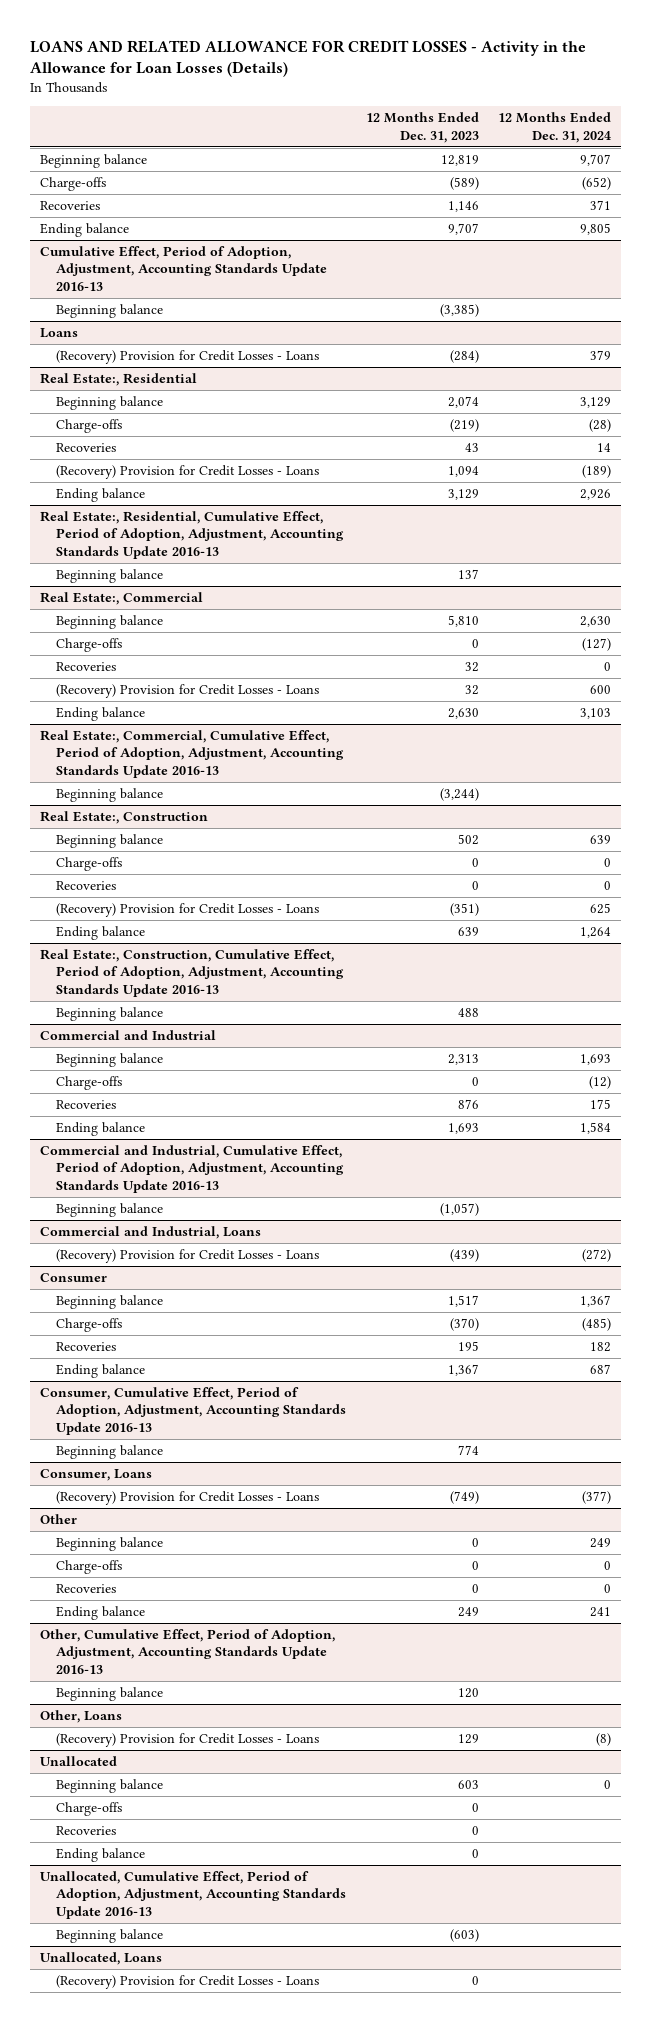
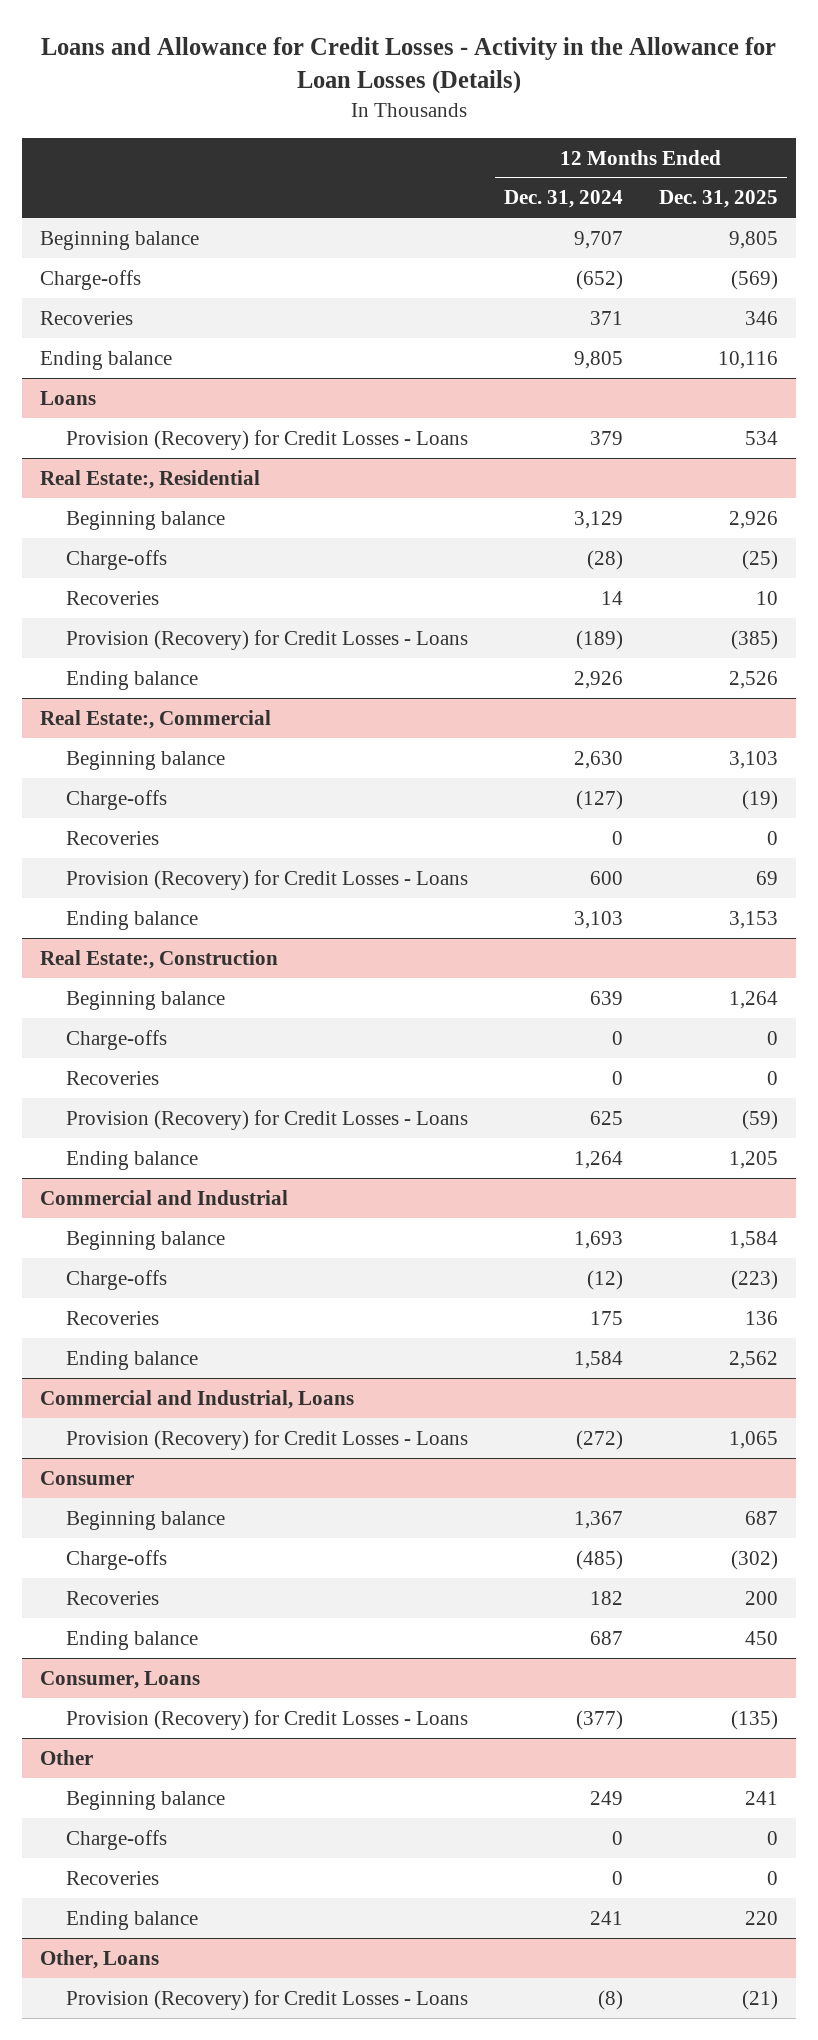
[30,39,587,78] LOANS AND RELATED ALLOWANCE FOR CREDIT LOSSES - Activity in the Allowance for Loan Losses (Details) -> [41,37,777,94] Loans and Allowance for Credit Losses - Activity in the Allowance for Loan Losses (Details)
[365,112,479,143] 12 Months Ended Dec. 31, 2023 -> none
none -> [658,190,778,209] Dec. 31, 2025
[40,245,327,291] Cumulative Effect, Period of Adoption, Adjustment, Accounting Standards Update 2016-13 -> none
[55,303,163,318] Beginning balance -> none
[55,349,319,364] (Recovery) Provision for Credit Losses - Loans -> [65,429,468,450] Provision (Recovery) for Credit Losses - Loans
[55,464,319,479] (Recovery) Provision for Credit Losses - Loans -> [65,629,468,650] Provision (Recovery) for Credit Losses - Loans
[40,510,344,559] Real Estate:, Residential, Cumulative Effect, Period of Adoption, Adjustment, Accounting Standards Update 2016-13 -> none
[55,568,163,583] Beginning balance -> none
[55,683,319,698] (Recovery) Provision for Credit Losses - Loans -> [65,869,468,890] Provision (Recovery) for Credit Losses - Loans
[40,729,344,778] Real Estate:, Commercial, Cumulative Effect, Period of Adoption, Adjustment, Accounting Standards Update 2016-13 -> none
[55,787,163,802] Beginning balance -> none
[55,902,319,917] (Recovery) Provision for Credit Losses - Loans -> [65,1109,468,1130] Provision (Recovery) for Credit Losses - Loans
[40,948,344,997] Real Estate:, Construction, Cumulative Effect, Period of Adoption, Adjustment, Accounting Standards Update 2016-13 -> none
[55,1006,163,1021] Beginning balance -> none
[40,1144,344,1193] Commercial and Industrial, Cumulative Effect, Period of Adoption, Adjustment, Accounting Standards Update 2016-13 -> none
[55,1202,163,1217] Beginning balance -> none
[55,1248,319,1263] (Recovery) Provision for Credit Losses - Loans -> [65,1429,468,1450] Provision (Recovery) for Credit Losses - Loans
[40,1386,346,1435] Consumer, Cumulative Effect, Period of Adoption, Adjustment, Accounting Standards Update 2016-13 -> none
[55,1444,163,1459] Beginning balance -> none
[55,1490,319,1505] (Recovery) Provision for Credit Losses - Loans -> [65,1709,468,1730] Provision (Recovery) for Credit Losses - Loans
[40,1628,336,1674] Other, Cumulative Effect, Period of Adoption, Adjustment, Accounting Standards Update 2016-13 -> none
[55,1686,163,1701] Beginning balance -> none
[40,1755,118,1766] Unallocated -> none
[55,1778,163,1793] Beginning balance -> none
[55,1801,122,1816] Charge-offs -> none
[55,1825,116,1835] Recoveries -> none
[55,1847,145,1862] Ending balance -> none
[40,1870,346,1919] Unallocated, Cumulative Effect, Period of Adoption, Adjustment, Accounting Standards Update 2016-13 -> none
[55,1928,163,1943] Beginning balance -> none
[40,1951,163,1965] Unallocated, Loans -> none
[55,1974,319,1989] (Recovery) Provision for Credit Losses - Loans -> none
[55,1732,319,1747] (Recovery) Provision for Credit Losses - Loans -> [65,1989,468,2010] Provision (Recovery) for Credit Losses - Loans

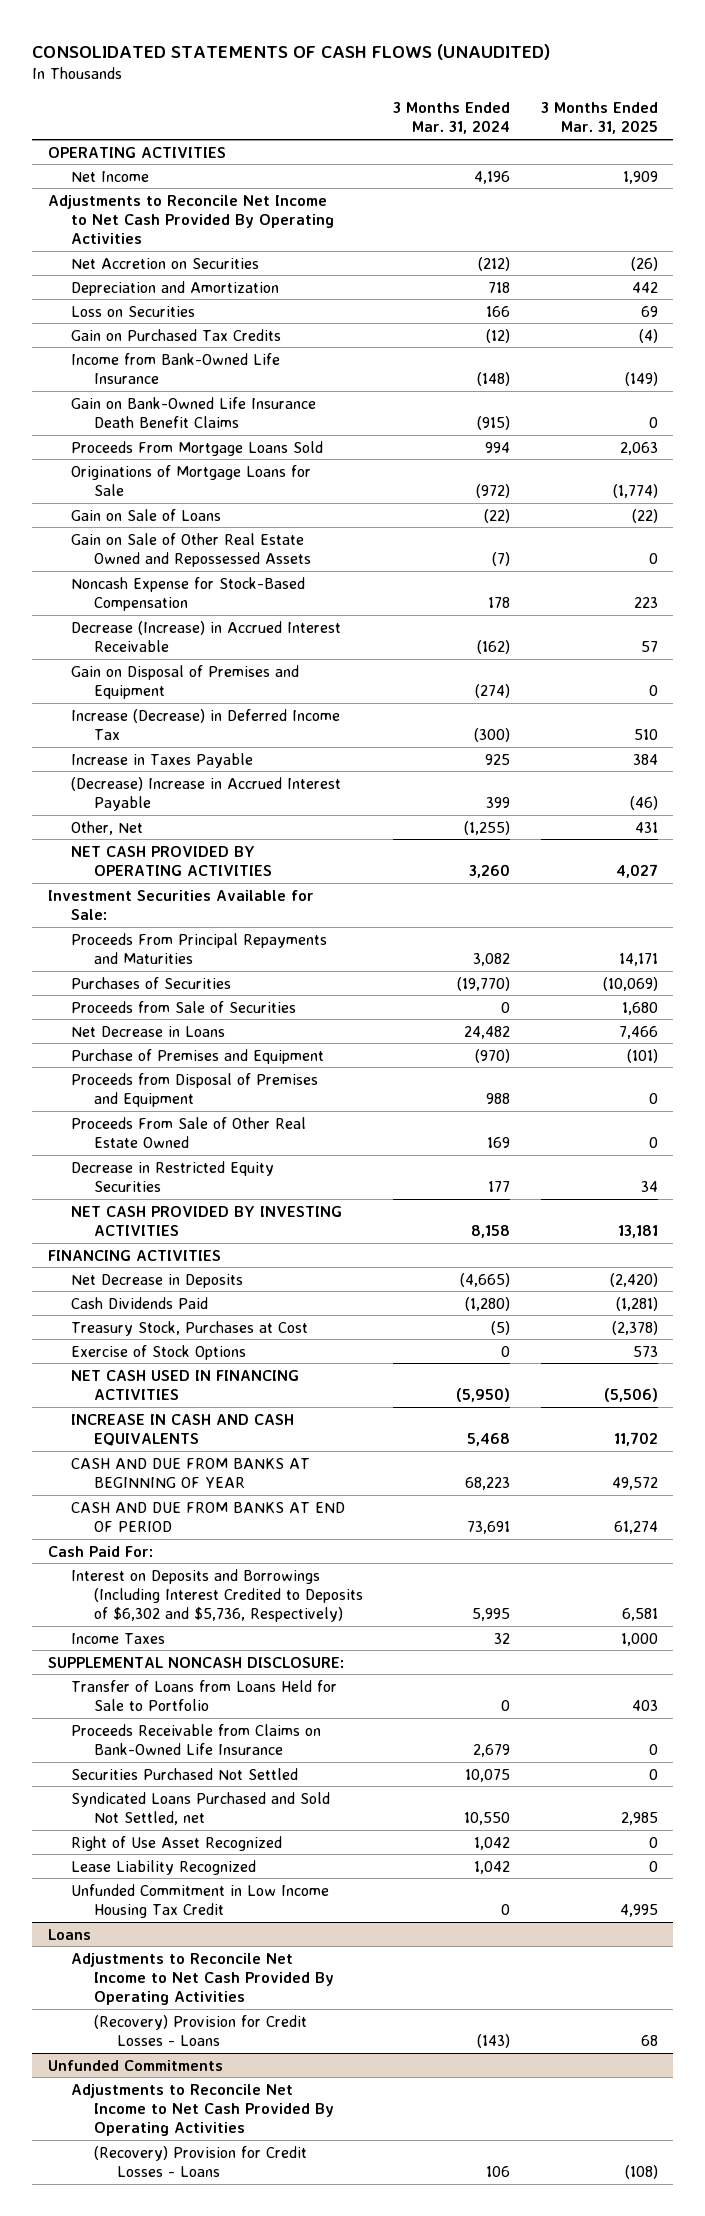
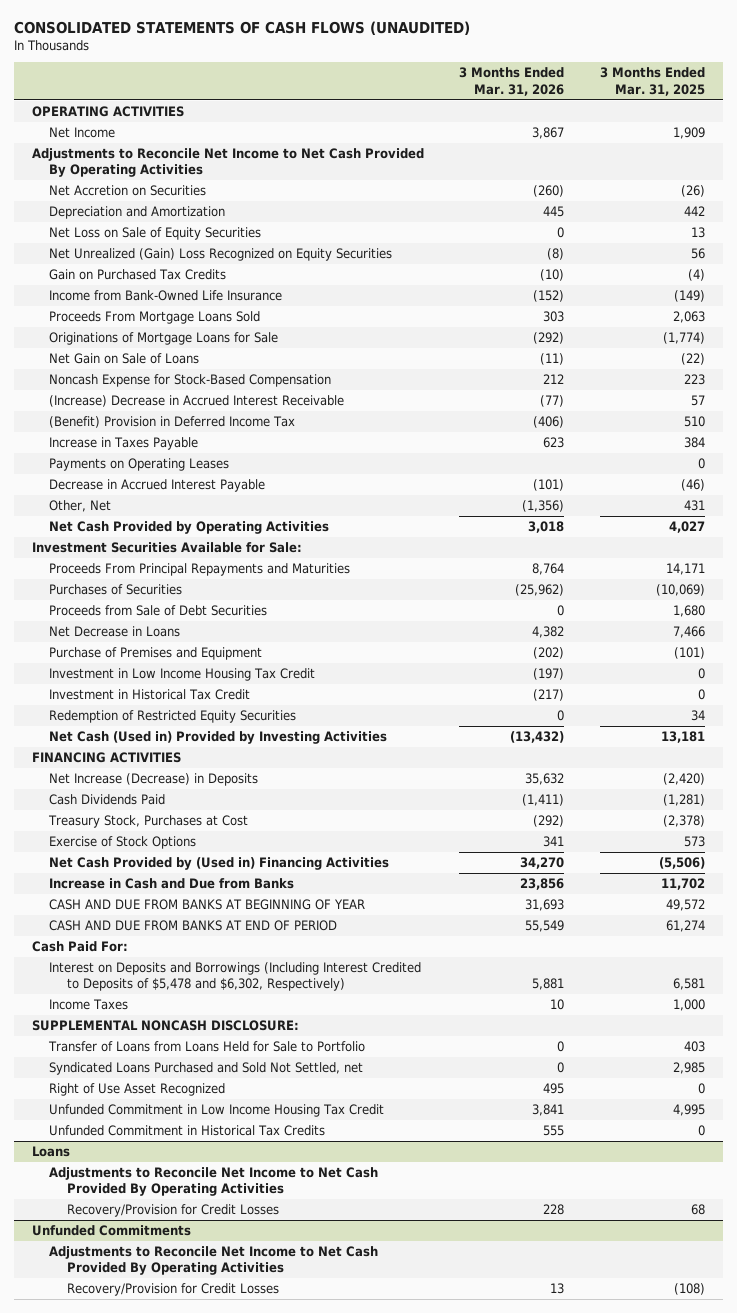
[393,102,511,135] 3 Months Ended Mar. 31, 2024 -> none
none -> [459,67,565,96] 3 Months Ended Mar. 31, 2026
[70,305,195,317] Loss on Securities -> none
none -> [49,227,262,241] Net Loss on Sale of Equity Securities
none -> [49,248,393,262] Net Unrealized (Gain) Loss Recognized on Equity Securities
[70,396,316,428] Gain on Bank-Owned Life Insurance Death Benefit Claims -> none
[70,532,312,567] Gain on Sale of Other Real Estate Owned and Repossessed Assets -> none
[70,508,221,521] Gain on Sale of Loans -> [49,353,200,365] Net Gain on Sale of Loans
[70,664,299,699] Gain on Disposal of Premises and Equipment -> none
[70,620,341,652] Decrease (Increase) in Accrued Interest Receivable -> [49,395,345,408] (Increase) Decrease in Accrued Interest Receivable
[70,708,340,740] Increase (Decrease) in Deferred Income Tax -> [49,416,296,429] (Benefit) Provision in Deferred Income Tax
none -> [49,458,230,472] Payments on Operating Leases
[70,776,341,811] (Decrease) Increase in Accrued Interest Payable -> [49,479,266,493] Decrease in Accrued Interest Payable
[70,845,273,876] NET CASH PROVIDED BY OPERATING ACTIVITIES -> [49,521,330,535] Net Cash Provided by Operating Activities
[70,1000,296,1013] Proceeds from Sale of Securities -> [49,605,268,617] Proceeds from Sale of Debt Securities
[70,1072,318,1107] Proceeds from Disposal of Premises and Equipment -> none
[70,1116,306,1148] Proceeds From Sale of Other Real Estate Owned -> none
[70,1160,274,1192] Decrease in Restricted Equity Securities -> none
none -> [49,668,316,682] Investment in Low Income Housing Tax Credit
none -> [49,689,251,701] Investment in Historical Tax Credit
none -> [49,710,297,724] Redemption of Restricted Equity Securities
[70,1205,342,1236] NET CASH PROVIDED BY INVESTING ACTIVITIES -> [49,731,388,745] Net Cash (Used in) Provided by Investing Activities
[70,1273,243,1288] Net Decrease in Deposits -> [49,773,259,787] Net Increase (Decrease) in Deposits
[70,1369,299,1400] NET CASH USED IN FINANCING ACTIVITIES -> [49,857,390,871] Net Cash Provided by (Used in) Financing Activities
[70,1413,294,1446] INCREASE IN CASH AND CASH EQUIVALENTS -> [49,878,295,890] Increase in Cash and Due from Banks
[70,1568,364,1623] Interest on Deposits and Borrowings (Including Interest Credited to Deposits of $6,302 and $5,736, Respectively) -> [49,962,422,992] Interest on Deposits and Borrowings (Including Interest Credited to Deposits of $5,478 and $6,302, Respectively)
[70,1723,321,1755] Proceeds Receivable from Claims on Bank-Owned Life Insurance -> none
[70,1767,298,1780] Securities Purchased Not Settled -> none
[70,1859,256,1875] Lease Liability Recognized -> none
none -> [49,1125,326,1137] Unfunded Commitment in Historical Tax Credits
[94,2014,308,2046] (Recovery) Provision for Credit Losses - Loans -> [66,1204,279,1218] Recovery/Provision for Credit Losses
[94,2145,308,2177] (Recovery) Provision for Credit Losses - Loans -> [66,1283,279,1297] Recovery/Provision for Credit Losses

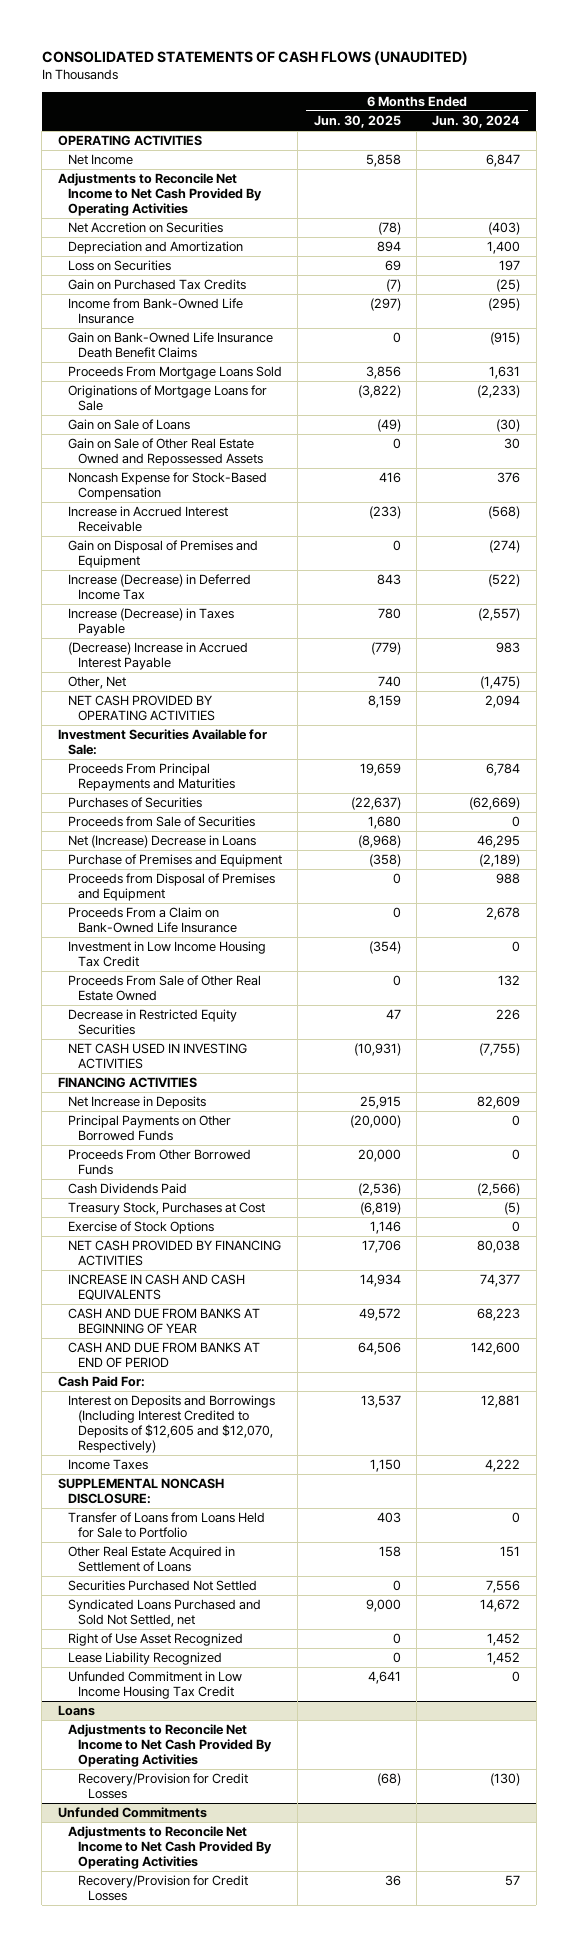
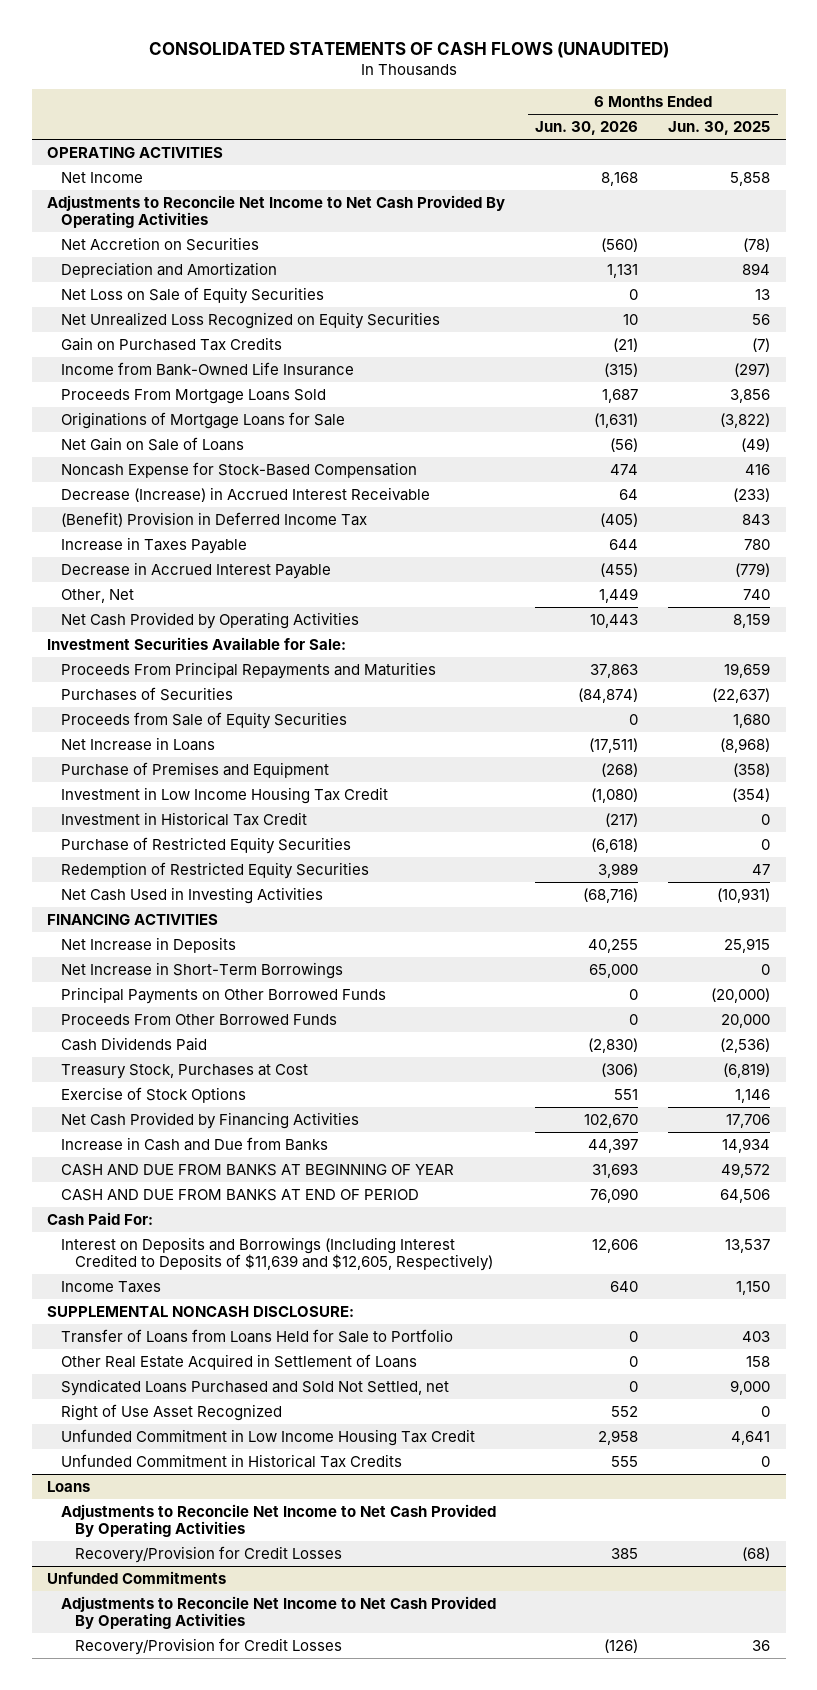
[432,115,521,129] Jun. 30, 2024 -> none
none -> [535,121,639,136] Jun. 30, 2026
[67,260,171,272] Loss on Securities -> none
none -> [61,286,325,304] Net Loss on Sale of Equity Securities
none -> [61,311,441,329] Net Unrealized Loss Recognized on Equity Securities
[67,332,273,359] Gain on Bank-Owned Life Insurance Death Benefit Claims -> none
[67,438,264,467] Gain on Sale of Other Real Estate Owned and Repossessed Assets -> none
[67,419,190,431] Gain on Sale of Loans -> [61,436,245,451] Net Gain on Sale of Loans
[67,540,258,569] Gain on Disposal of Premises and Equipment -> none
[67,506,228,533] Increase in Accrued Interest Receivable -> [61,486,431,502] Decrease (Increase) in Accrued Interest Receivable
[67,574,251,601] Increase (Decrease) in Deferred Income Tax -> [61,511,368,527] (Benefit) Provision in Deferred Income Tax
[67,608,234,637] Increase (Decrease) in Taxes Payable -> [61,536,248,554] Increase in Taxes Payable
[67,642,248,671] (Decrease) Increase in Accrued Interest Payable -> [61,561,332,579] Decrease in Accrued Interest Payable
[67,695,216,722] NET CASH PROVIDED BY OPERATING ACTIVITIES -> [61,611,360,629] Net Cash Provided by Operating Activities
[67,816,255,828] Proceeds from Sale of Securities -> [61,711,348,729] Proceeds from Sale of Equity Securities
[67,835,256,849] Net (Increase) Decrease in Loans -> [61,736,216,751] Net Increase in Loans
[67,873,275,902] Proceeds from Disposal of Premises and Equipment -> none
[67,907,238,934] Proceeds From a Claim on Bank-Owned Life Insurance -> none
[67,975,261,1002] Proceeds From Sale of Other Real Estate Owned -> none
[67,1009,237,1036] Decrease in Restricted Equity Securities -> none
none -> [61,811,308,826] Investment in Historical Tax Credit
none -> [61,836,352,854] Purchase of Restricted Equity Securities
none -> [61,861,370,879] Redemption of Restricted Equity Securities
[67,1043,247,1070] NET CASH USED IN INVESTING ACTIVITIES -> [61,886,324,904] Net Cash Used in Investing Activities
none -> [61,961,344,979] Net Increase in Short-Term Borrowings
[67,1240,281,1267] NET CASH PROVIDED BY FINANCING ACTIVITIES -> [61,1111,360,1129] Net Cash Provided by Financing Activities
[67,1274,245,1301] INCREASE IN CASH AND CASH EQUIVALENTS -> [61,1136,329,1151] Increase in Cash and Due from Banks
[67,1395,275,1453] Interest on Deposits and Borrowings (Including Interest Credited to Deposits of $12,605 and $12,070, Respectively) -> [61,1236,494,1272] Interest on Deposits and Borrowings (Including Interest Credited to Deposits of $11,639 and $12,605, Respectively)
[67,1580,257,1592] Securities Purchased Not Settled -> none
[67,1652,222,1666] Lease Liability Recognized -> none
none -> [61,1453,403,1468] Unfunded Commitment in Historical Tax Credits

